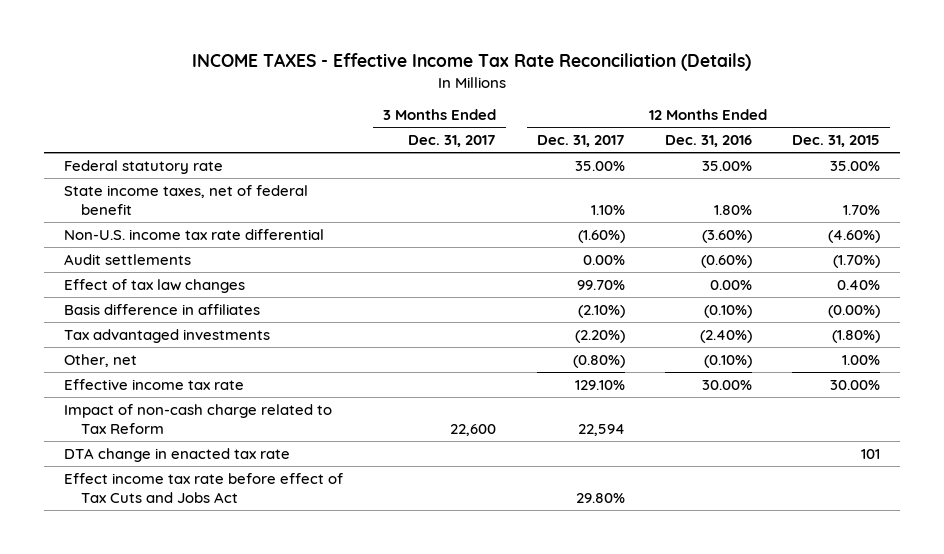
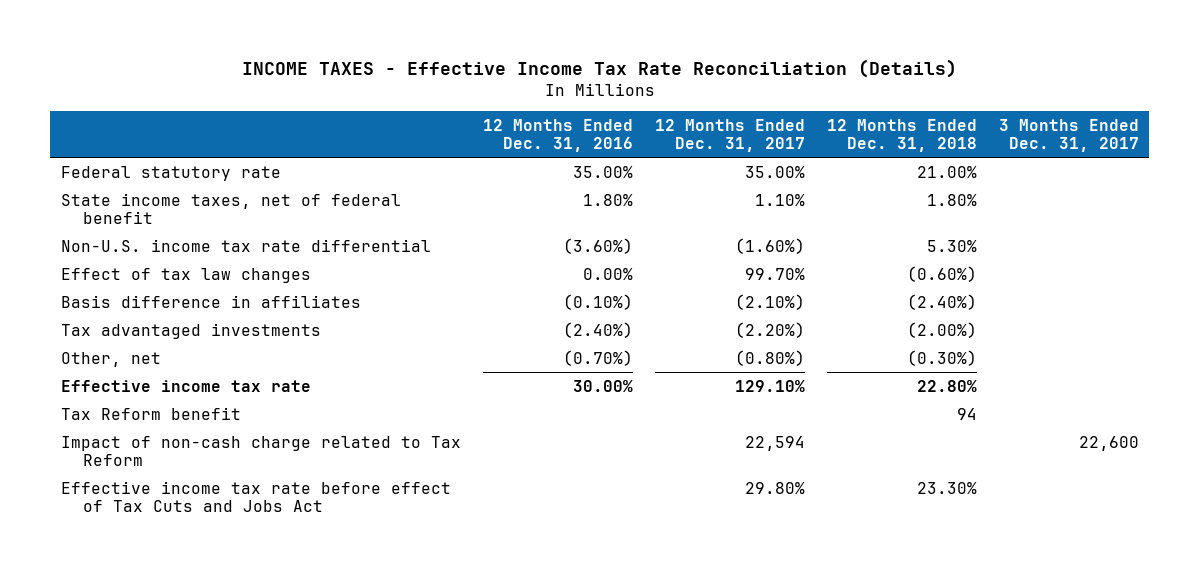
[792,135,881,148] Dec. 31, 2015 -> none
none -> [826,118,977,152] 12 Months Ended Dec. 31, 2018
[64,253,192,265] Audit settlements -> none
[703,354,752,368] (0.10%) -> [563,349,634,366] (0.70%)
none -> [61,406,242,420] Tax Reform benefit
[64,447,291,462] DTA change in enacted tax rate -> none
[64,472,344,503] Effect income tax rate before effect of Tax Cuts and Jobs Act -> [61,480,452,512] Effective income tax rate before effect of Tax Cuts and Jobs Act

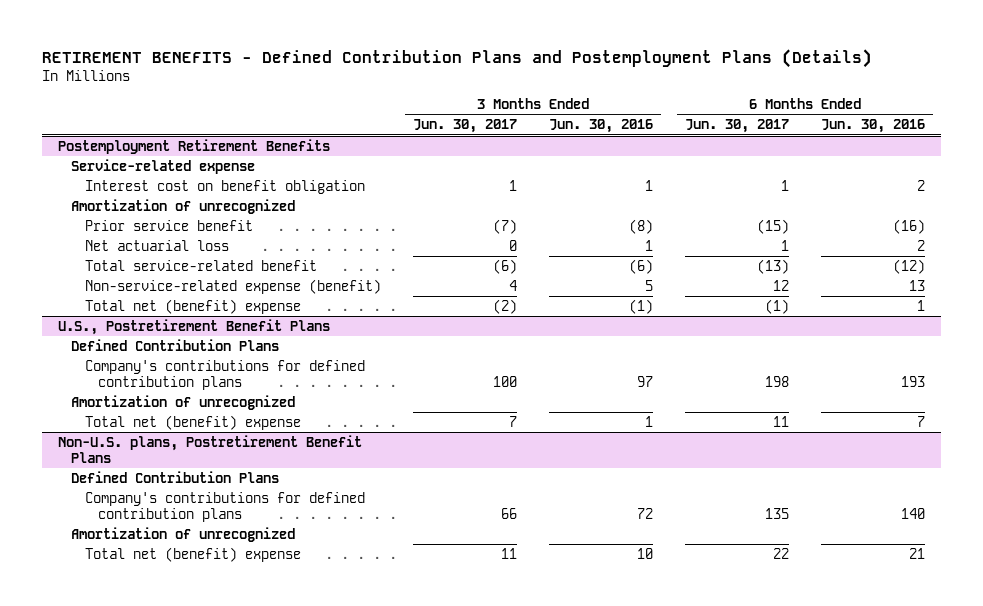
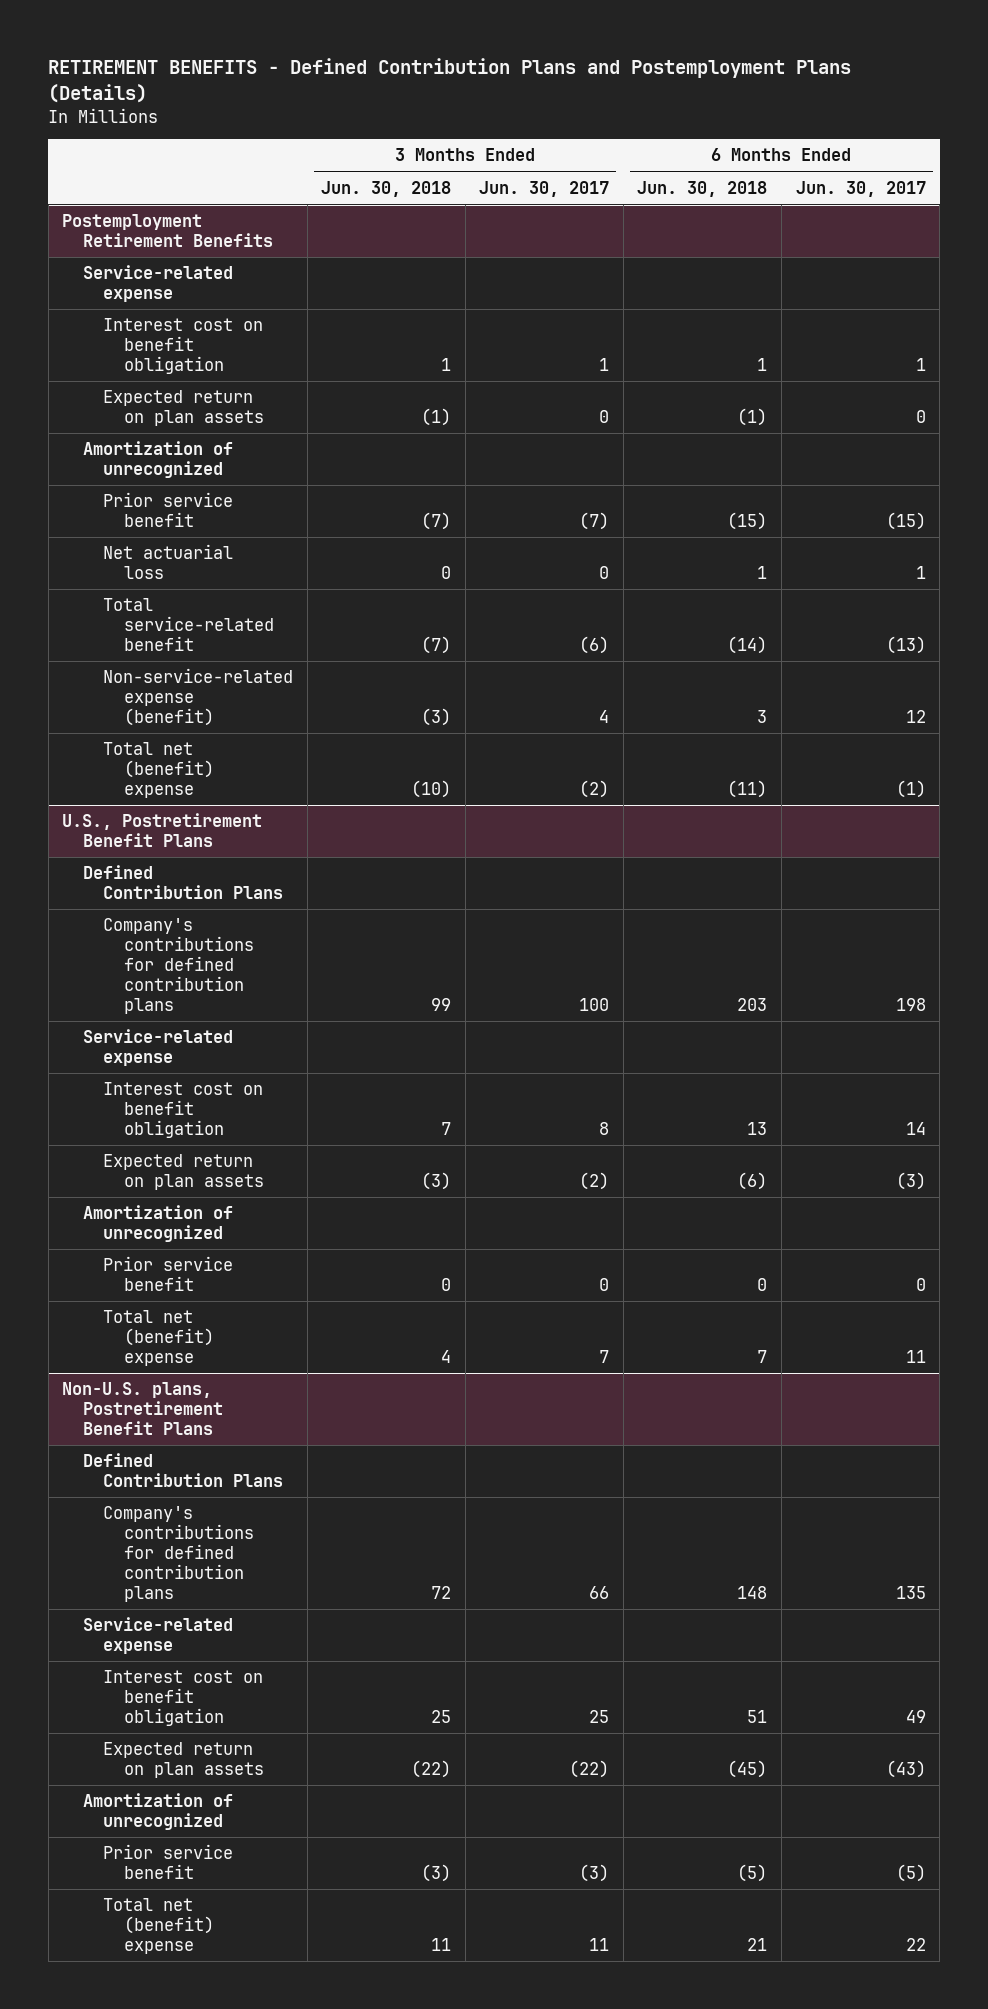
[549,119,654,134] Jun. 30, 2016 -> none
[821,119,926,134] Jun. 30, 2016 -> none
none -> [321,180,452,197] Jun. 30, 2018
none -> [637,180,768,197] Jun. 30, 2018
none -> [103,390,264,427] Expected return on plan assets
none -> [82,1029,233,1067] Service-related expense
none -> [103,1082,264,1139] Interest cost on benefit obligation
none -> [103,1154,264,1191] Expected return on plan assets
none -> [103,1256,234,1292] Prior service benefit
none -> [82,1617,233,1655] Service-related expense
none -> [103,1670,264,1727] Interest cost on benefit obligation
none -> [103,1742,264,1779] Expected return on plan assets
none -> [103,1844,234,1880] Prior service benefit

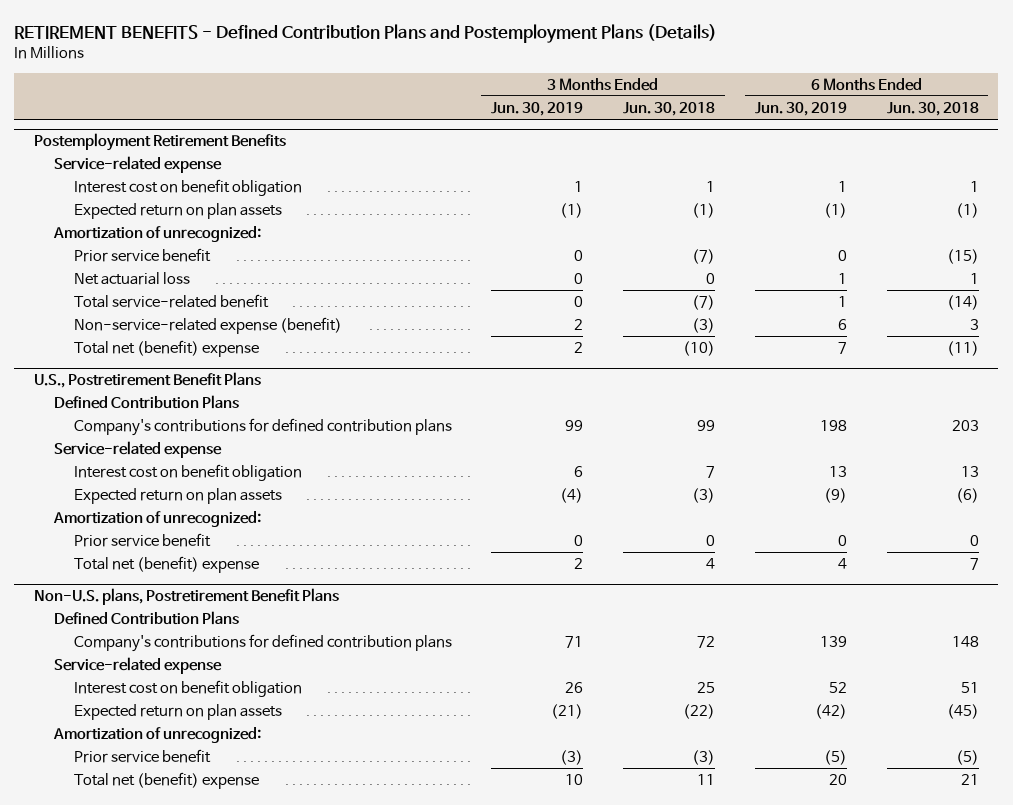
[479,180,610,197] Jun. 30, 2017 -> none
[795,180,926,197] Jun. 30, 2017 -> none
none -> [491,101,584,116] Jun. 30, 2019
none -> [754,101,847,116] Jun. 30, 2019
[82,441,233,479] Amortization of unrecognized -> [52,225,261,242] Amortization of unrecognized:
[82,1205,233,1243] Amortization of unrecognized -> [52,510,261,527] Amortization of unrecognized:
[82,1793,233,1831] Amortization of unrecognized -> [52,726,261,743] Amortization of unrecognized:

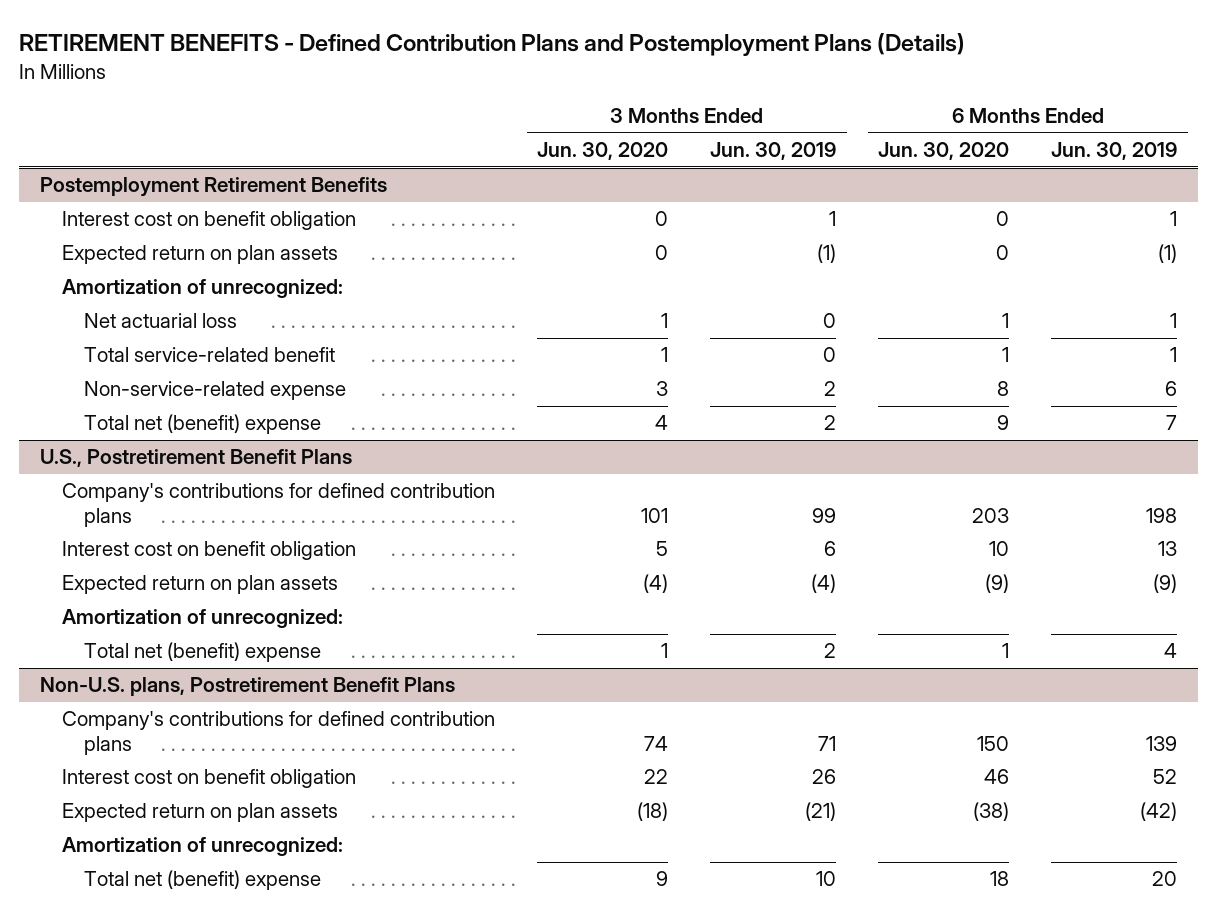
[623,101,716,116] Jun. 30, 2018 -> none
[886,101,979,116] Jun. 30, 2018 -> none
none -> [537,142,669,161] Jun. 30, 2020
none -> [878,142,1010,161] Jun. 30, 2020
[53,155,222,173] Service-related expense -> none
[73,247,211,262] Prior service benefit -> none
[73,316,342,334] Non-service-related expense (benefit) -> [84,381,347,401] Non-service-related expense
[53,394,239,409] Defined Contribution Plans -> none
[53,440,222,458] Service-related expense -> none
[73,532,211,547] Prior service benefit -> none
[53,610,239,625] Defined Contribution Plans -> none
[53,656,222,674] Service-related expense -> none
[73,748,211,763] Prior service benefit -> none

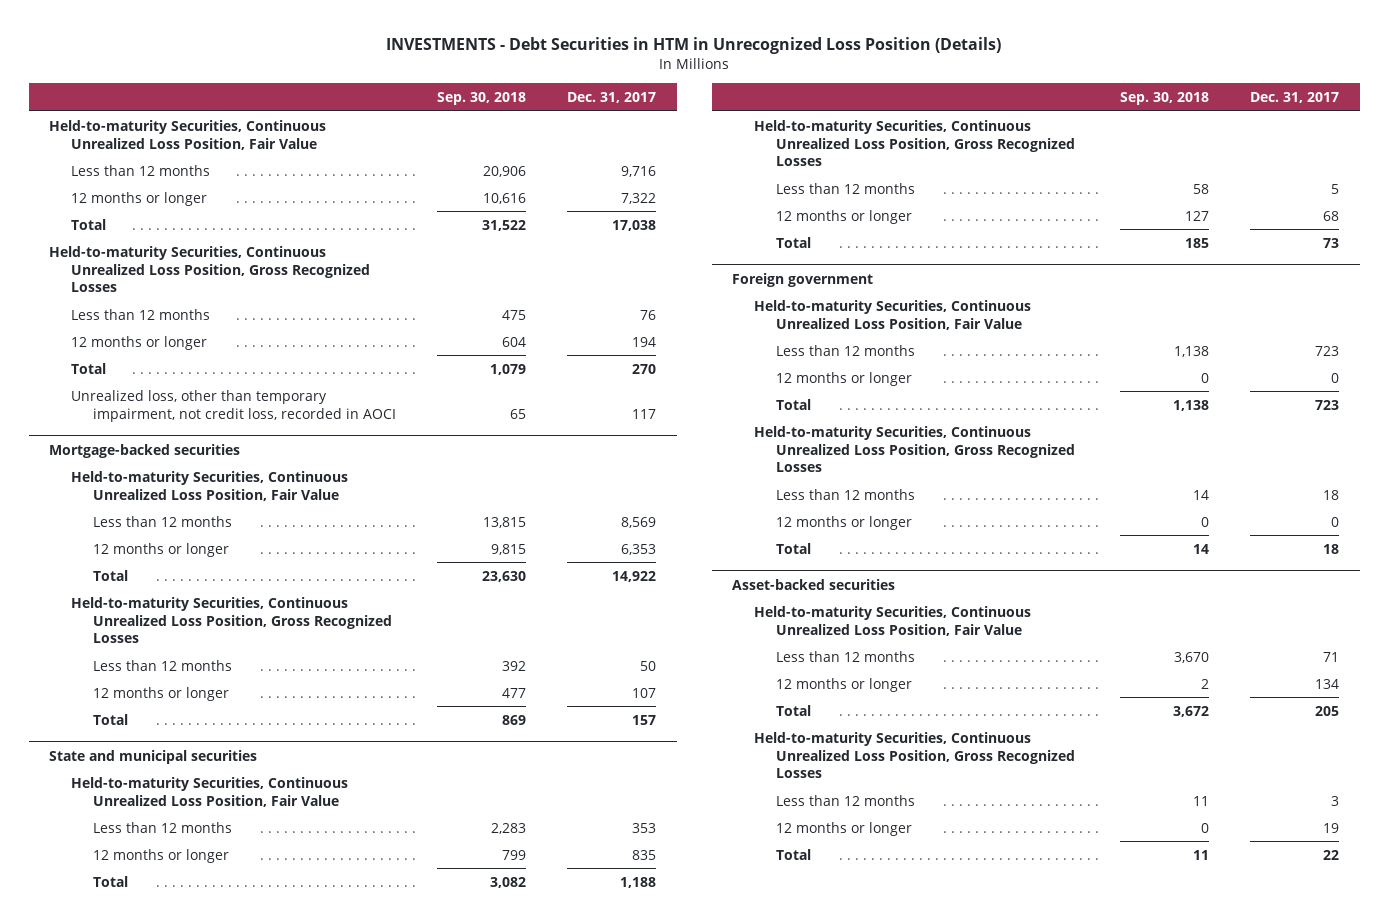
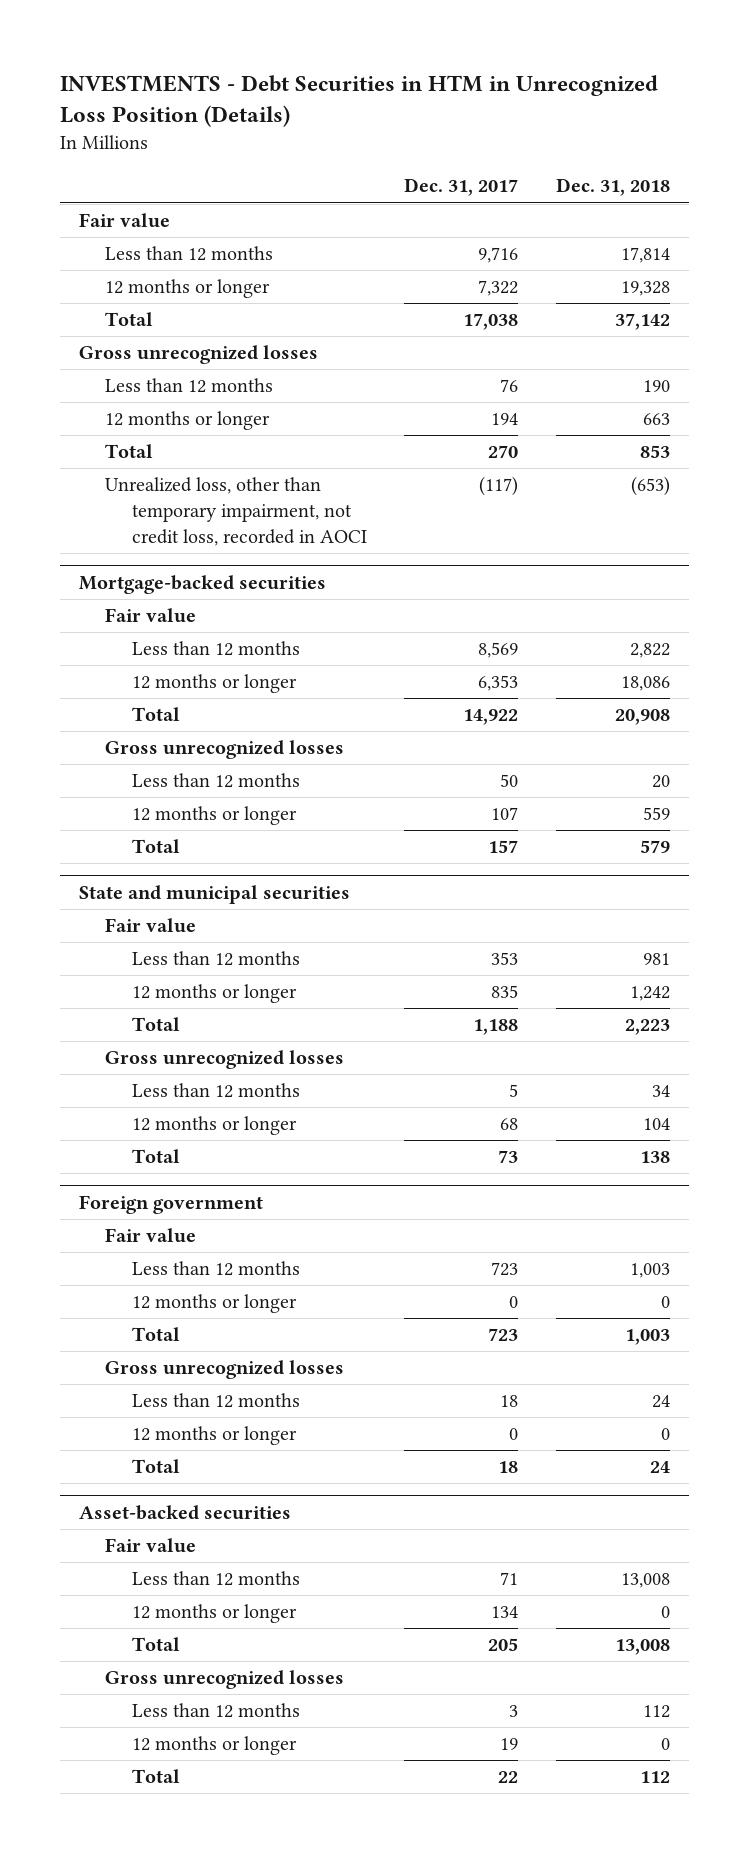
[436,91,526,105] Sep. 30, 2018 -> none
none -> [555,178,670,197] Dec. 31, 2018
[49,119,327,150] Held-to-maturity Securities, Continuous Unrealized Loss Position, Fair Value -> [78,213,170,229] Fair value
[49,245,371,293] Held-to-maturity Securities, Continuous Unrealized Loss Position, Gross Recognized Losses -> [78,345,318,365] Gross unrecognized losses
[632,408,657,419] 117 -> [479,476,519,497] (117)
[71,470,349,501] Held-to-maturity Securities, Continuous Unrealized Loss Position, Fair Value -> [105,608,197,624] Fair value
[71,596,392,644] Held-to-maturity Securities, Continuous Unrealized Loss Position, Gross Recognized Losses -> [105,740,345,760] Gross unrecognized losses
[71,776,349,807] Held-to-maturity Securities, Continuous Unrealized Loss Position, Fair Value -> [105,918,197,934] Fair value
[753,119,1075,167] Held-to-maturity Securities, Continuous Unrealized Loss Position, Gross Recognized Losses -> [105,1050,345,1070] Gross unrecognized losses
[753,299,1031,330] Held-to-maturity Securities, Continuous Unrealized Loss Position, Fair Value -> [105,1228,197,1244] Fair value
[753,425,1075,473] Held-to-maturity Securities, Continuous Unrealized Loss Position, Gross Recognized Losses -> [105,1360,345,1380] Gross unrecognized losses
[753,605,1031,636] Held-to-maturity Securities, Continuous Unrealized Loss Position, Fair Value -> [105,1538,197,1554] Fair value
[753,731,1075,779] Held-to-maturity Securities, Continuous Unrealized Loss Position, Gross Recognized Losses -> [105,1670,345,1690] Gross unrecognized losses

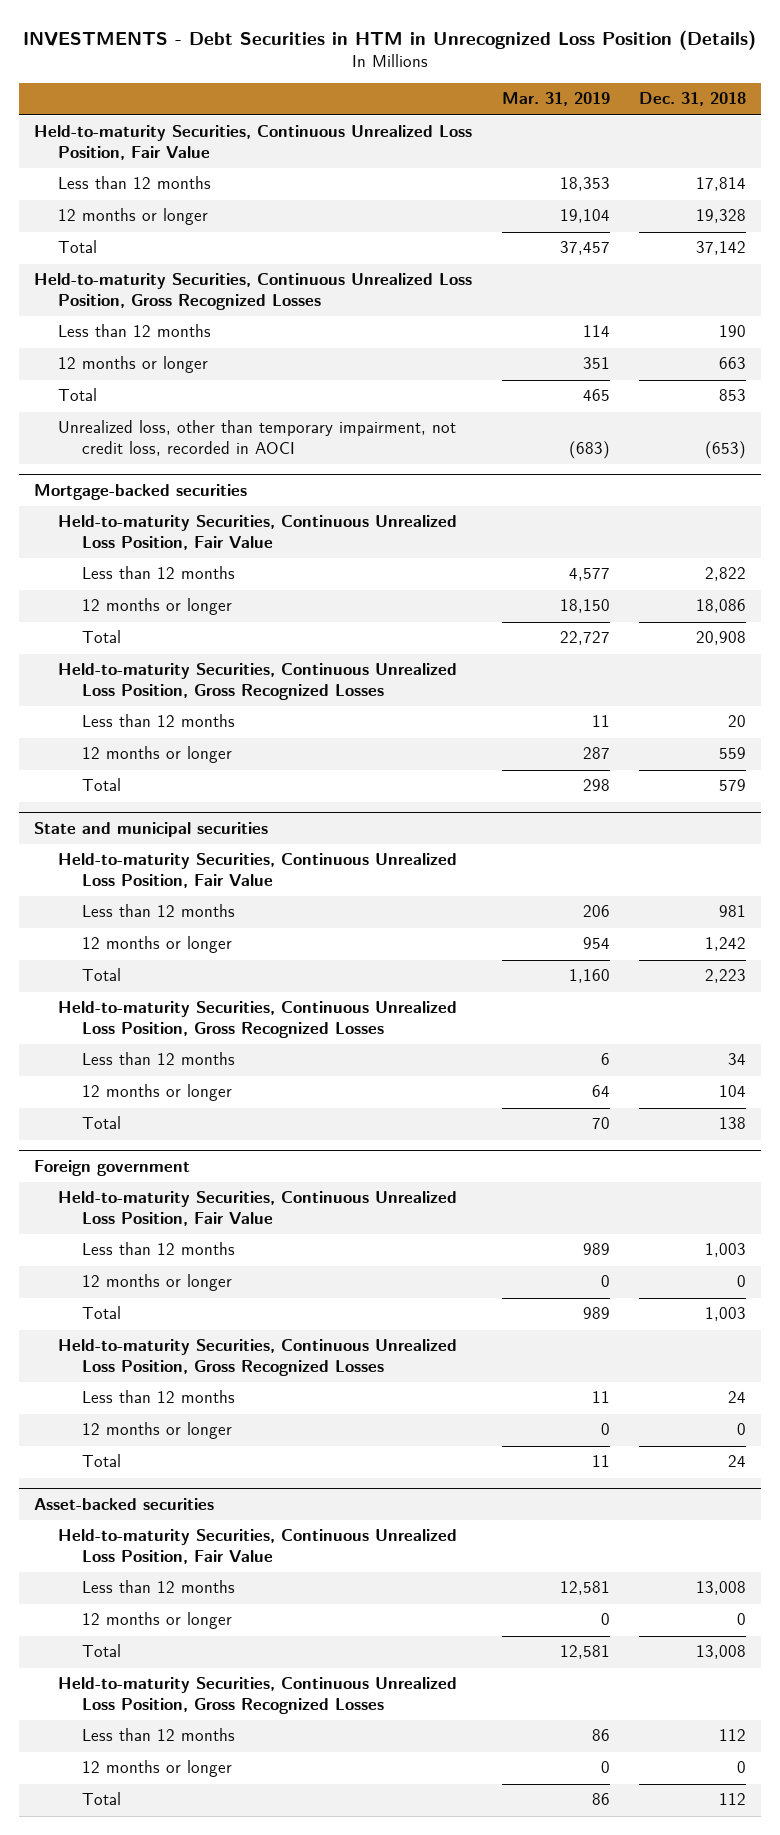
[404,178,519,197] Dec. 31, 2017 -> none
none -> [501,92,610,107] Mar. 31, 2019
[78,213,170,229] Fair value -> [34,125,473,161] Held-to-maturity Securities, Continuous Unrealized Loss Position, Fair Value
[78,345,318,365] Gross unrecognized losses -> [34,273,473,311] Held-to-maturity Securities, Continuous Unrealized Loss Position, Gross Recognized Losses
[105,608,197,624] Fair value -> [58,515,458,551] Held-to-maturity Securities, Continuous Unrealized Loss Position, Fair Value
[105,740,345,760] Gross unrecognized losses -> [58,663,458,701] Held-to-maturity Securities, Continuous Unrealized Loss Position, Gross Recognized Losses
[105,918,197,934] Fair value -> [58,853,458,889] Held-to-maturity Securities, Continuous Unrealized Loss Position, Fair Value
[105,1050,345,1070] Gross unrecognized losses -> [58,1001,458,1039] Held-to-maturity Securities, Continuous Unrealized Loss Position, Gross Recognized Losses
[105,1228,197,1244] Fair value -> [58,1191,458,1227] Held-to-maturity Securities, Continuous Unrealized Loss Position, Fair Value
[105,1360,345,1380] Gross unrecognized losses -> [58,1339,458,1377] Held-to-maturity Securities, Continuous Unrealized Loss Position, Gross Recognized Losses
[105,1538,197,1554] Fair value -> [58,1529,458,1565] Held-to-maturity Securities, Continuous Unrealized Loss Position, Fair Value
[105,1670,345,1690] Gross unrecognized losses -> [58,1677,458,1715] Held-to-maturity Securities, Continuous Unrealized Loss Position, Gross Recognized Losses

